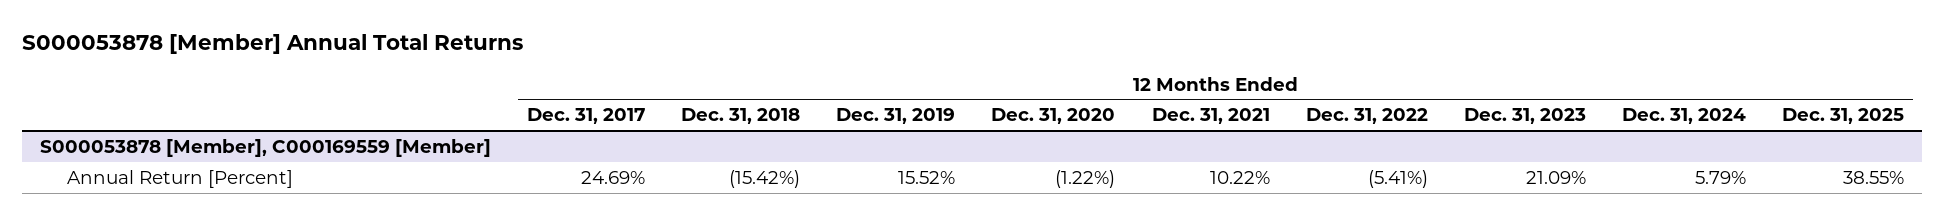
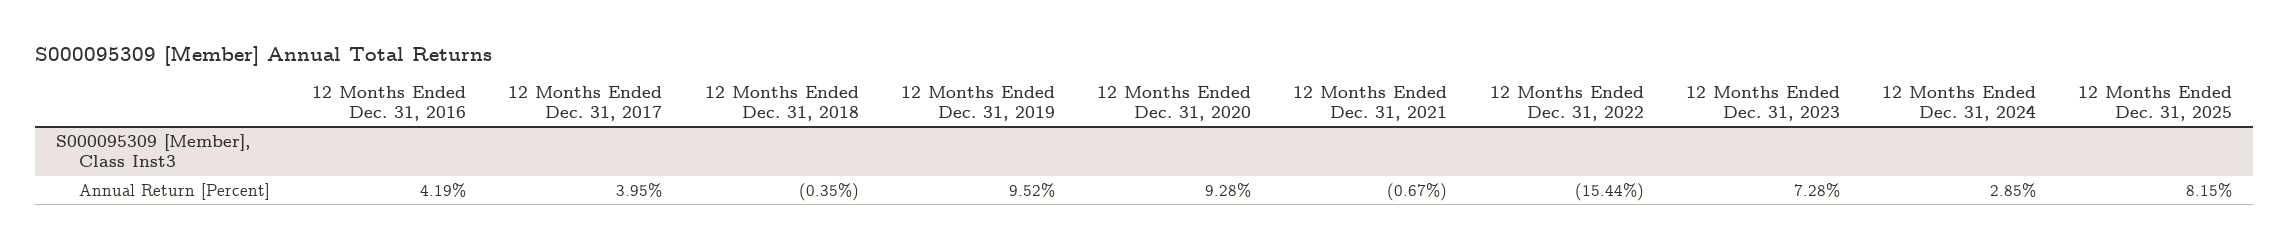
[21,34,523,55] S000053878 [Member] Annual Total Returns -> [34,44,492,66] S000095309 [Member] Annual Total Returns
none -> [312,85,467,121] 12 Months Ended Dec. 31, 2016
[39,138,491,157] S000053878 [Member], C000169559 [Member] -> none
none -> [55,133,250,168] S000095309 [Member], Class Inst3
[580,170,645,184] 24.69% -> [616,182,663,197] 3.95%
[729,169,801,188] (15.42%) -> [798,182,859,201] (0.35%)
[898,170,956,184] 15.52% -> [1008,182,1055,197] 9.52%
[1055,169,1116,188] (1.22%) -> [1205,182,1252,197] 9.28%
[1209,170,1270,184] 10.22% -> [1387,182,1448,201] (0.67%)
[1367,169,1428,188] (5.41%) -> [1574,182,1644,201] (15.44%)
[1525,170,1586,184] 21.09% -> [1793,182,1840,197] 7.28%
[1695,170,1747,184] 5.79% -> [1990,182,2037,197] 2.85%
[1843,170,1905,184] 38.55% -> [2186,182,2233,197] 8.15%

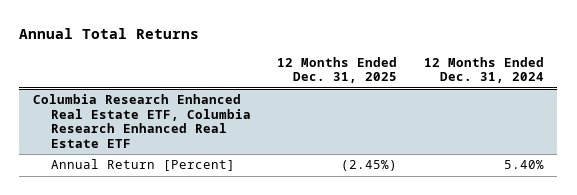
[34,44,492,66] S000095309 [Member] Annual Total Returns -> [19,27,200,39] Annual Total Returns
[312,85,467,121] 12 Months Ended Dec. 31, 2016 -> none
[508,85,663,121] 12 Months Ended Dec. 31, 2017 -> none
[704,85,859,121] 12 Months Ended Dec. 31, 2018 -> none
[900,85,1055,121] 12 Months Ended Dec. 31, 2019 -> none
[1097,85,1252,121] 12 Months Ended Dec. 31, 2020 -> none
[1293,85,1448,121] 12 Months Ended Dec. 31, 2021 -> none
[1489,85,1644,121] 12 Months Ended Dec. 31, 2022 -> none
[1685,85,1840,121] 12 Months Ended Dec. 31, 2023 -> none
[55,133,250,168] S000095309 [Member], Class Inst3 -> none
none -> [32,94,251,149] Columbia Research Enhanced Real Estate ETF, Columbia Research Enhanced Real Estate ETF
[1990,182,2037,197] 2.85% -> [503,160,544,170] 5.40%
[2186,182,2233,197] 8.15% -> [341,160,398,172] (2.45%)

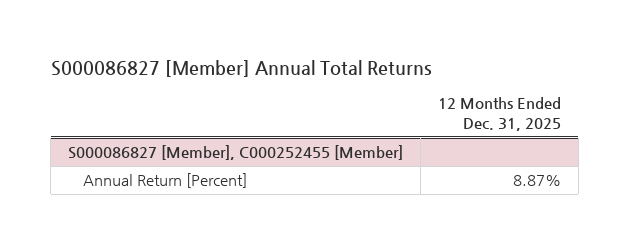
[19,27,200,39] Annual Total Returns -> [50,60,432,78] S000086827 [Member] Annual Total Returns
[423,56,544,84] 12 Months Ended Dec. 31, 2024 -> none
[32,94,251,149] Columbia Research Enhanced Real Estate ETF, Columbia Research Enhanced Real Estate ETF -> none
none -> [68,145,404,161] S000086827 [Member], C000252455 [Member]
[341,160,398,172] (2.45%) -> [512,175,561,187] 8.87%

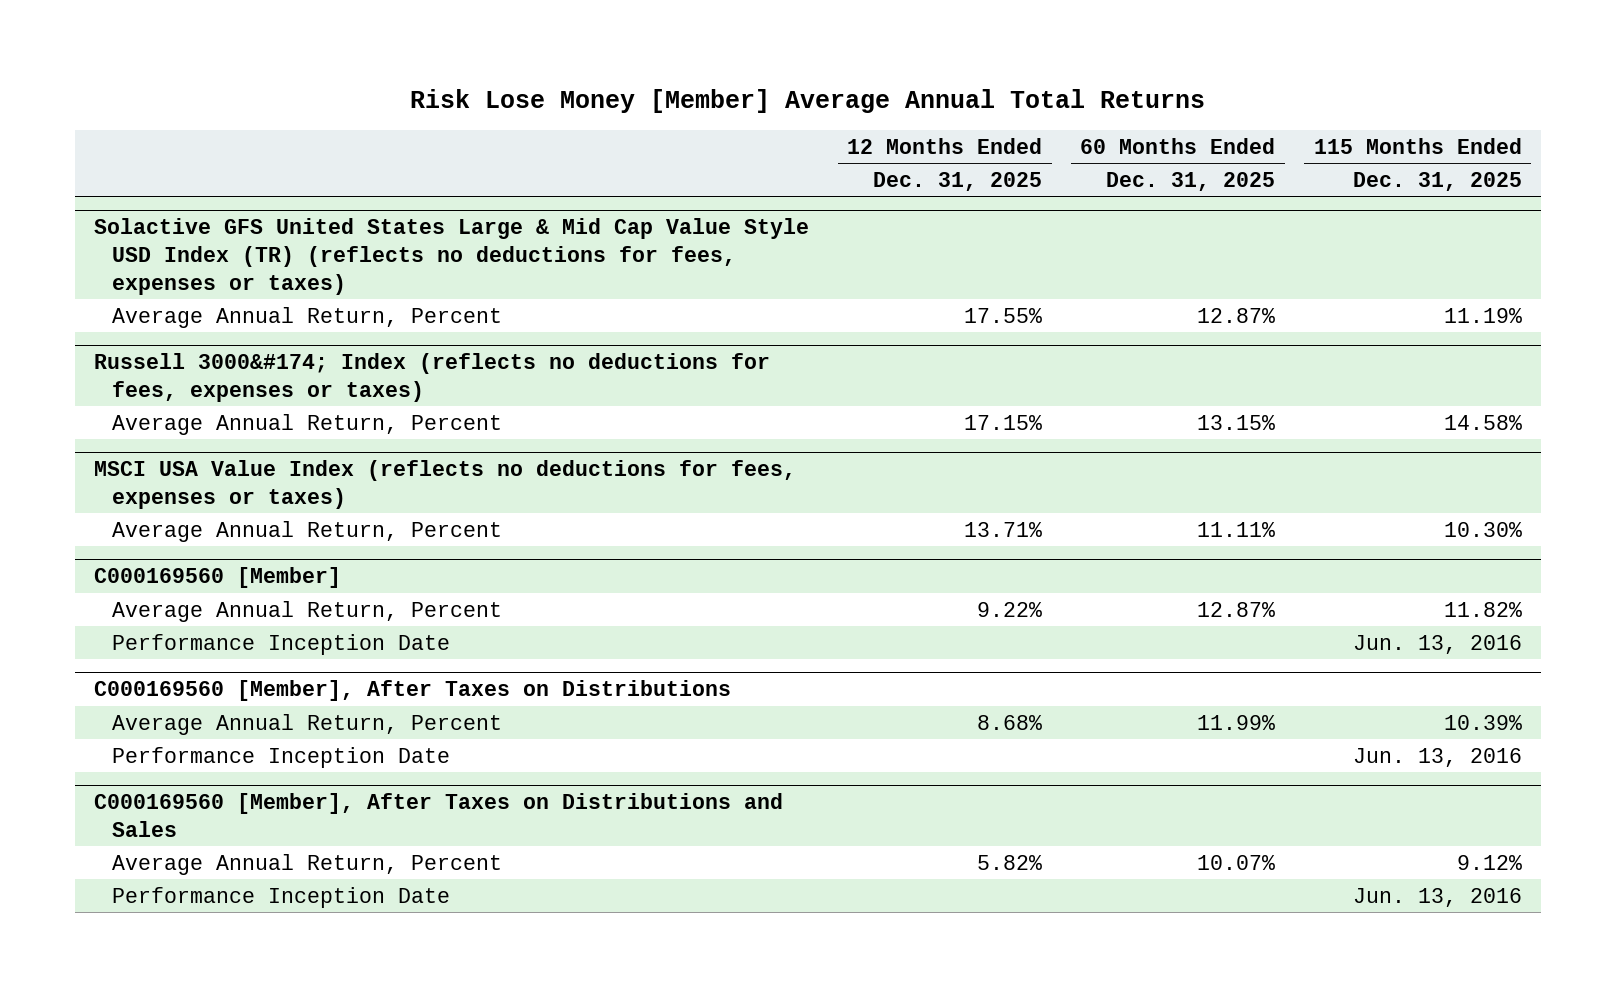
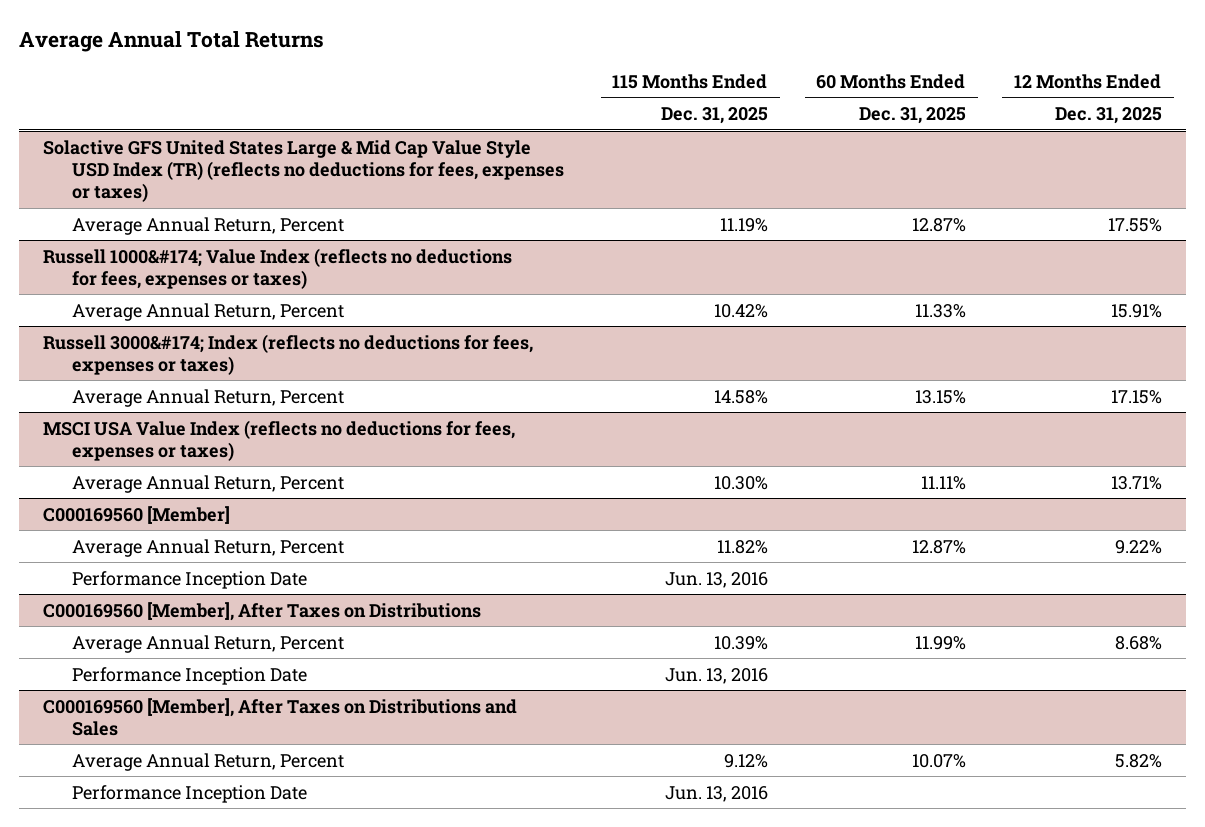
[409,89,1205,114] Risk Lose Money [Member] Average Annual Total Returns -> [18,30,324,52] Average Annual Total Returns
none -> [43,247,513,289] Russell 1000&#174; Value Index (reflects no deductions for fees, expenses or taxes)
none -> [72,302,345,321] Average Annual Return, Percent

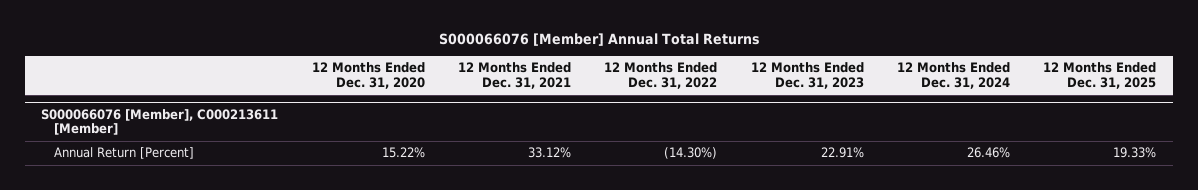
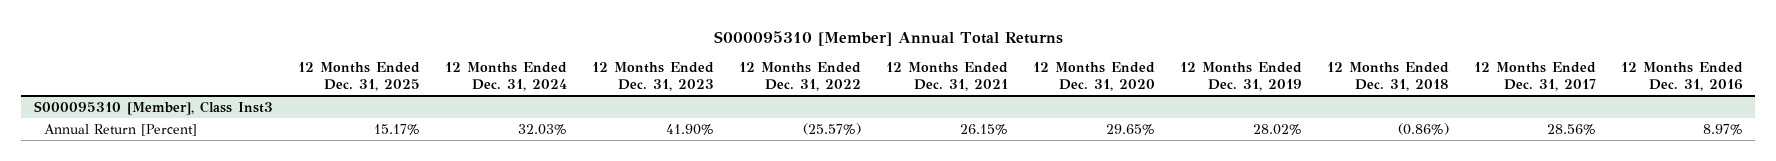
[438,32,760,46] S000066076 [Member] Annual Total Returns -> [714,30,1064,46] S000095310 [Member] Annual Total Returns
none -> [1179,62,1302,91] 12 Months Ended Dec. 31, 2019
none -> [1326,62,1449,91] 12 Months Ended Dec. 31, 2018
none -> [1473,62,1596,91] 12 Months Ended Dec. 31, 2017
none -> [1620,62,1743,91] 12 Months Ended Dec. 31, 2016
[41,108,279,136] S000066076 [Member], C000213611 [Member] -> none
none -> [33,100,273,115] S000095310 [Member], Class Inst3
[381,147,425,159] 15.22% -> [1105,123,1155,135] 29.65%
[528,147,572,159] 33.12% -> [959,123,1008,135] 26.15%
[664,147,718,160] (14.30%) -> [802,122,861,135] (25.57%)
[820,147,864,159] 22.91% -> [665,123,714,135] 41.90%
[967,147,1011,159] 26.46% -> [517,123,567,135] 32.03%
[1113,147,1157,159] 19.33% -> [373,123,420,135] 15.17%

